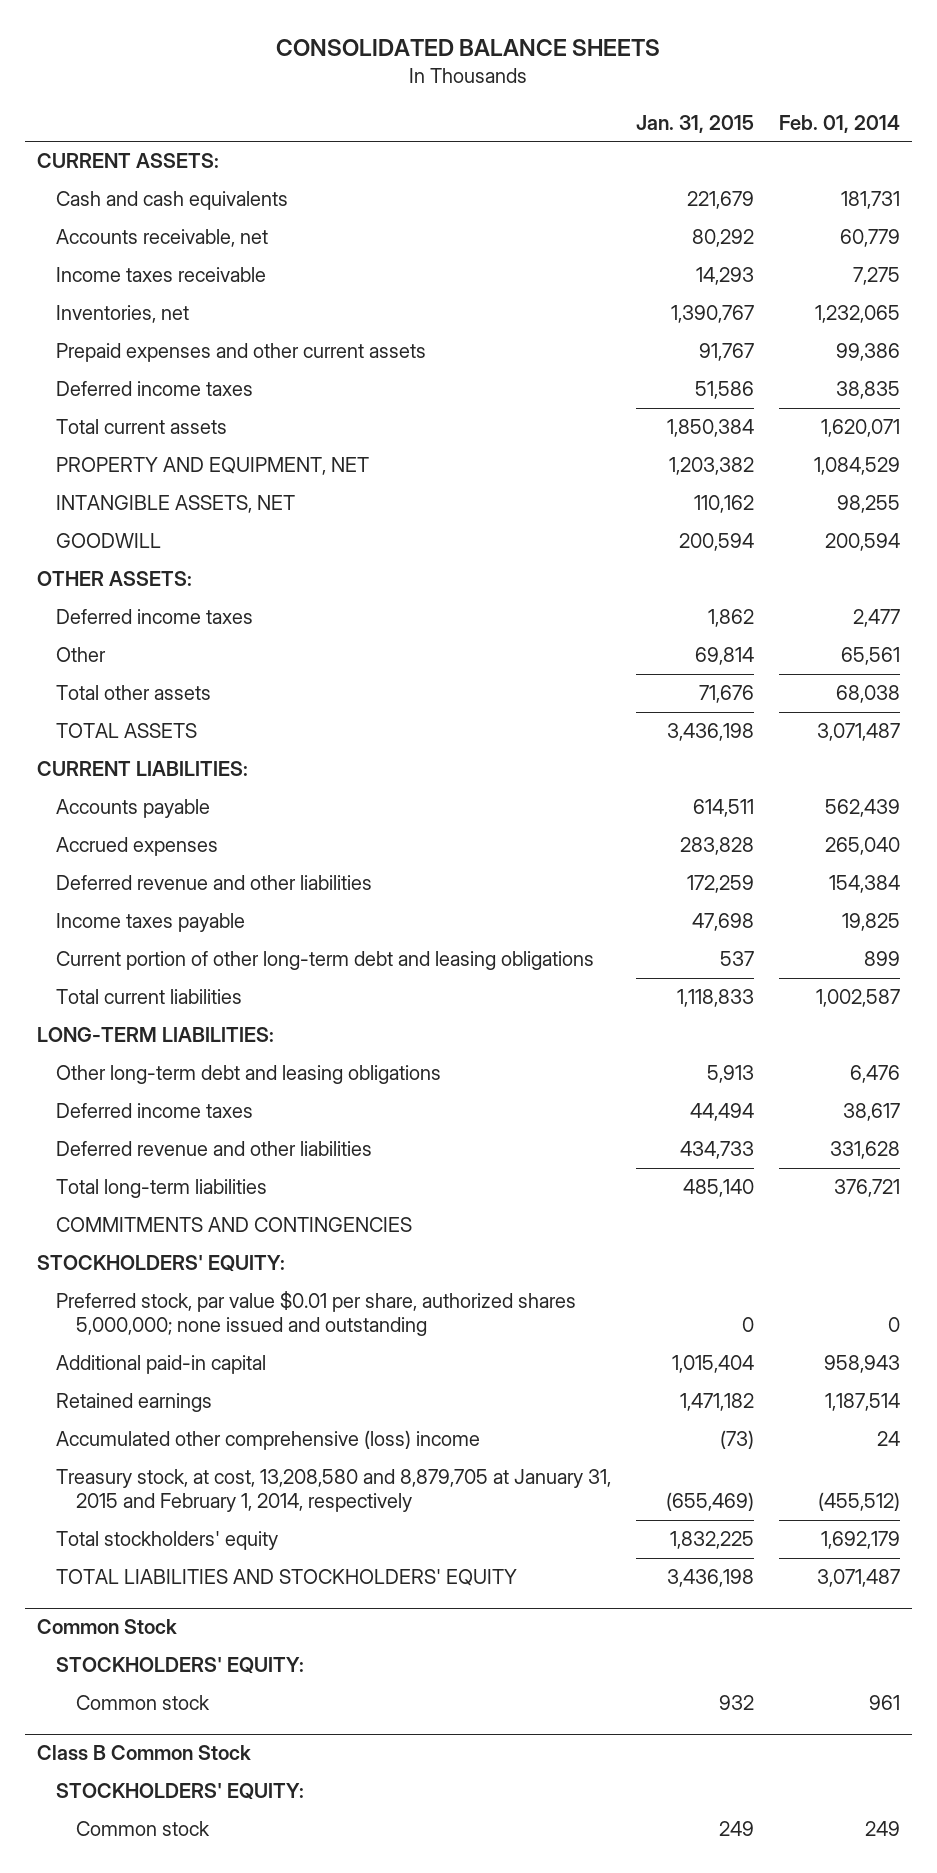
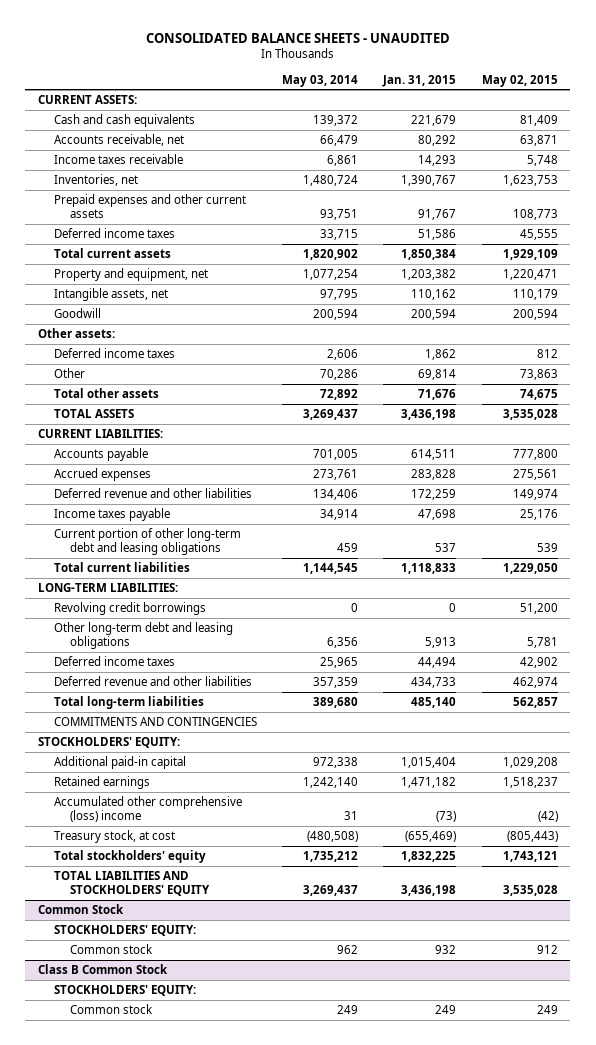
[276,39,661,57] CONSOLIDATED BALANCE SHEETS -> [145,32,450,43] CONSOLIDATED BALANCE SHEETS - UNAUDITED
[778,114,900,133] Feb. 01, 2014 -> none
none -> [282,74,359,87] May 03, 2014
none -> [481,74,558,87] May 02, 2015
[56,457,370,476] PROPERTY AND EQUIPMENT, NET -> [53,267,208,281] Property and equipment, net
[56,495,296,514] INTANGIBLE ASSETS, NET -> [53,287,168,301] Intangible assets, net
[56,533,162,549] GOODWILL -> [53,307,101,318] Goodwill
[37,571,193,587] OTHER ASSETS: -> [38,327,116,338] Other assets:
none -> [53,601,206,615] Revolving credit borrowings
[56,1291,577,1337] Preferred stock, par value $0.01 per share, authorized shares 5,000,000; none issued and outstanding -> none
[56,1469,612,1513] Treasury stock, at cost, 13,208,580 and 8,879,705 at January 31, 2015 and February 1, 2014, respectively -> [53,829,175,843] Treasury stock, at cost

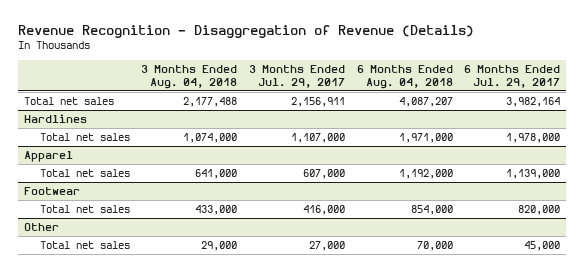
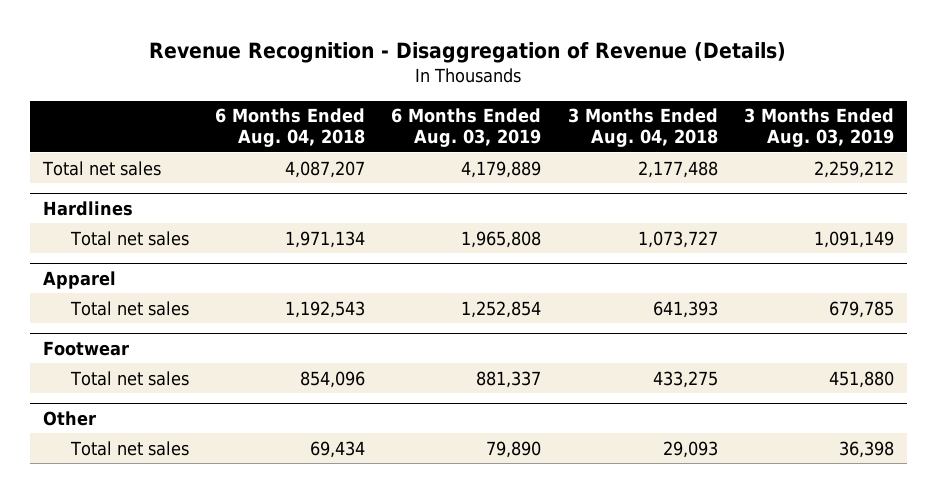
[248,64,345,88] 3 Months Ended Jul. 29, 2017 -> none
[464,64,561,88] 6 Months Ended Jul. 29, 2017 -> none
none -> [391,108,542,148] 6 Months Ended Aug. 03, 2019
none -> [743,108,894,148] 3 Months Ended Aug. 03, 2019
[183,132,238,143] 1,074,000 -> [637,230,718,248] 1,073,727
[398,132,453,143] 1,971,000 -> [285,230,366,248] 1,971,134
[195,168,238,179] 641,000 -> [652,300,718,318] 641,393
[398,168,453,179] 1,192,000 -> [285,300,366,318] 1,192,543
[195,204,238,215] 433,000 -> [652,370,718,388] 433,275
[410,204,453,215] 854,000 -> [300,370,366,388] 854,096
[201,240,238,251] 29,000 -> [662,440,718,458] 29,093
[416,240,453,251] 70,000 -> [310,440,366,458] 69,434

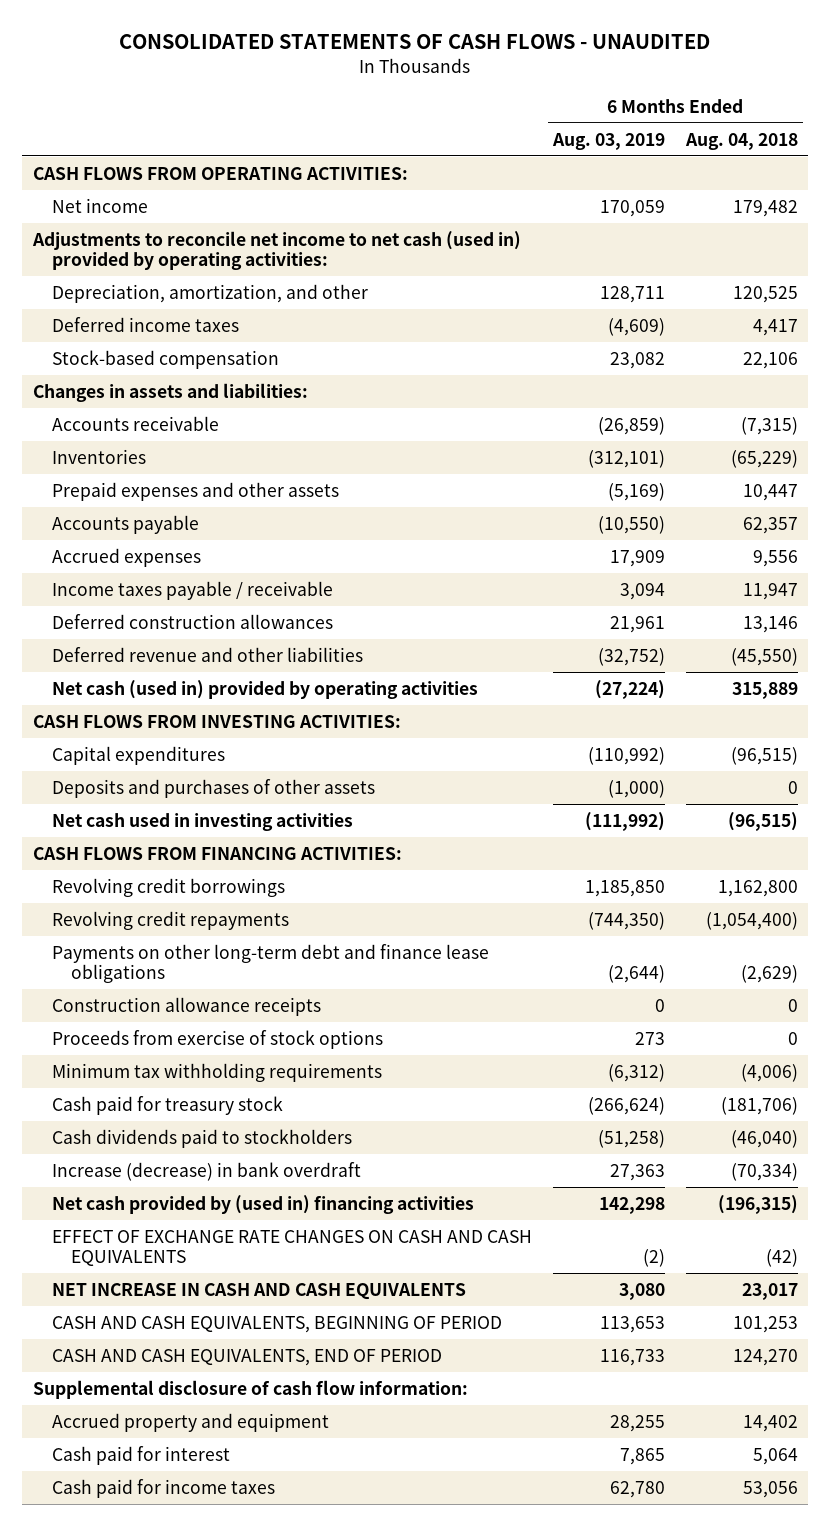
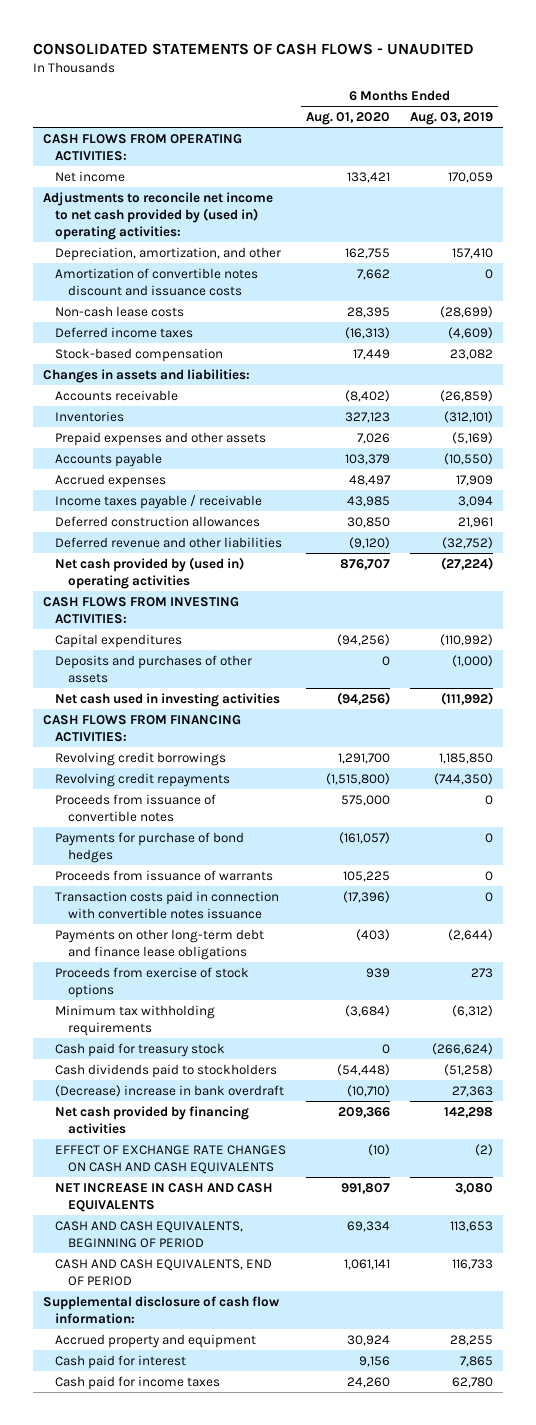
[684,132,798,150] Aug. 04, 2018 -> none
none -> [306,111,391,125] Aug. 01, 2020
[31,230,521,270] Adjustments to reconcile net income to net cash (used in) provided by operating activities: -> [42,191,273,240] Adjustments to reconcile net income to net cash provided by (used in) operating activities:
[599,285,665,303] 128,711 -> [451,247,493,259] 157,410
none -> [55,267,259,296] Amortization of convertible notes discount and issuance costs
none -> [55,305,185,317] Non-cash lease costs
[52,679,479,699] Net cash (used in) provided by operating activities -> [55,556,245,589] Net cash provided by (used in) operating activities
none -> [55,793,217,822] Proceeds from issuance of convertible notes
none -> [55,831,245,863] Payments for purchase of bond hedges
none -> [55,869,274,881] Proceeds from issuance of warrants
none -> [55,890,280,919] Transaction costs paid in connection with convertible notes issuance
[52,996,322,1016] Construction allowance receipts -> none
[52,1161,362,1181] Increase (decrease) in bank overdraft -> [55,1084,285,1097] (Decrease) increase in bank overdraft
[52,1194,475,1214] Net cash provided by (used in) financing activities -> [55,1105,250,1134] Net cash provided by financing activities

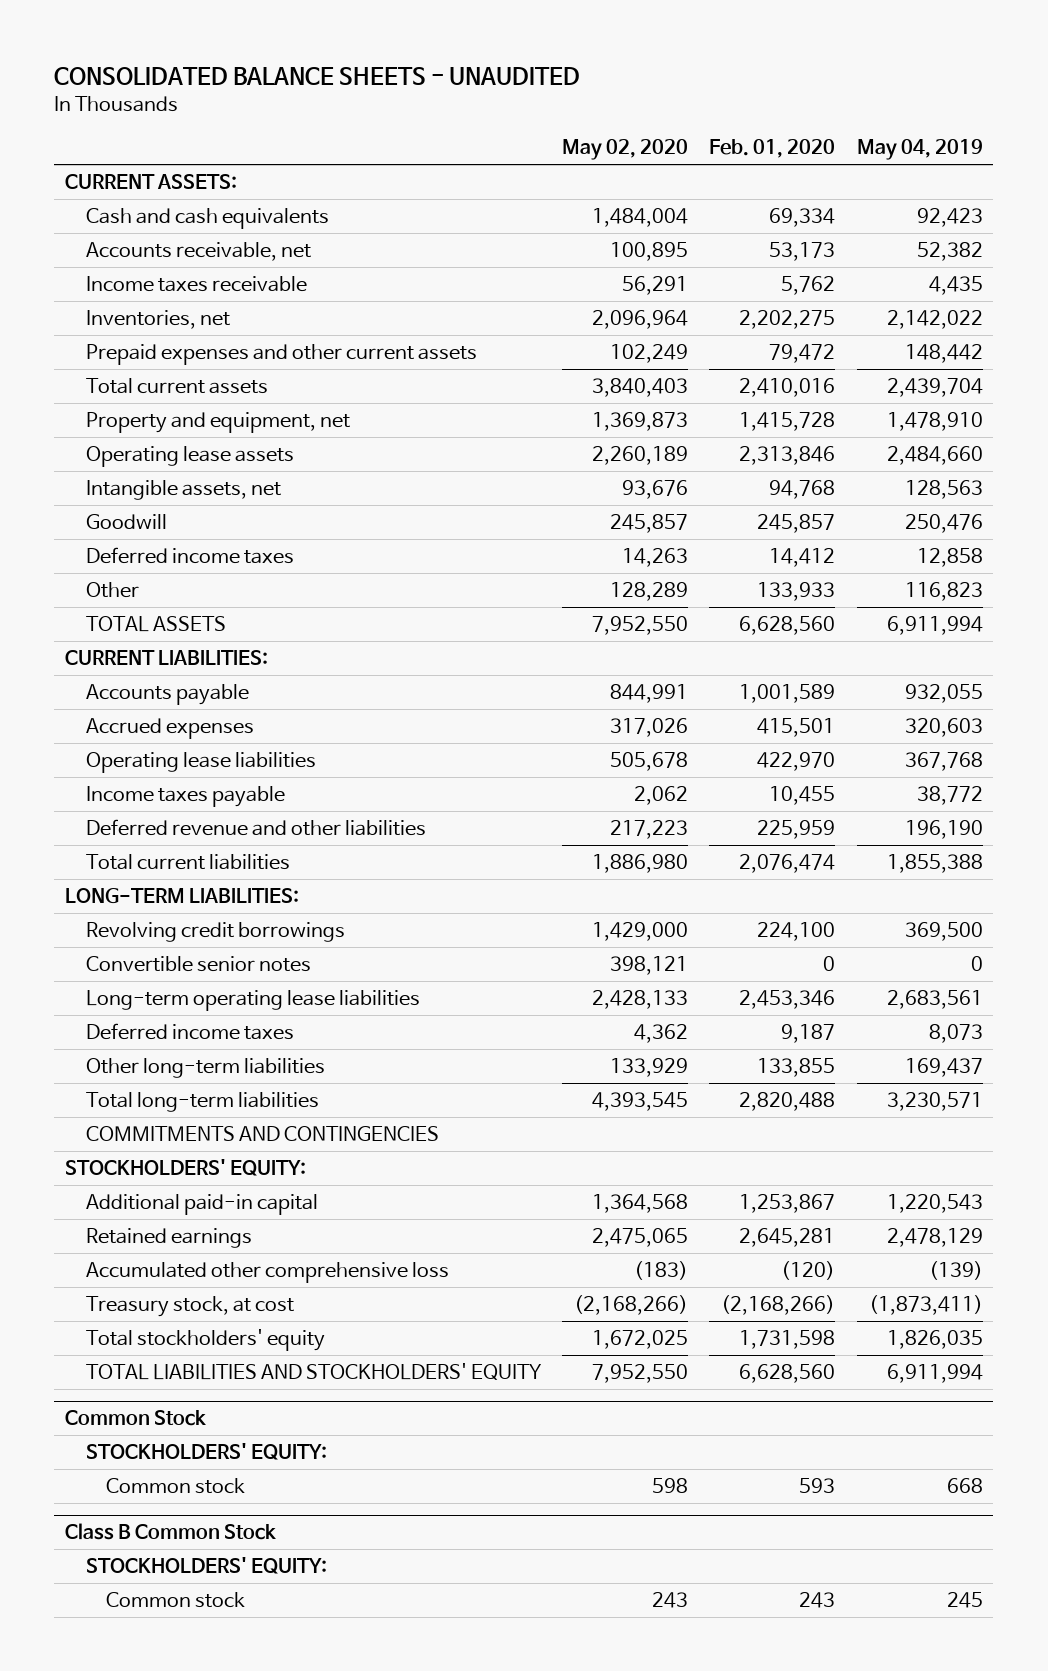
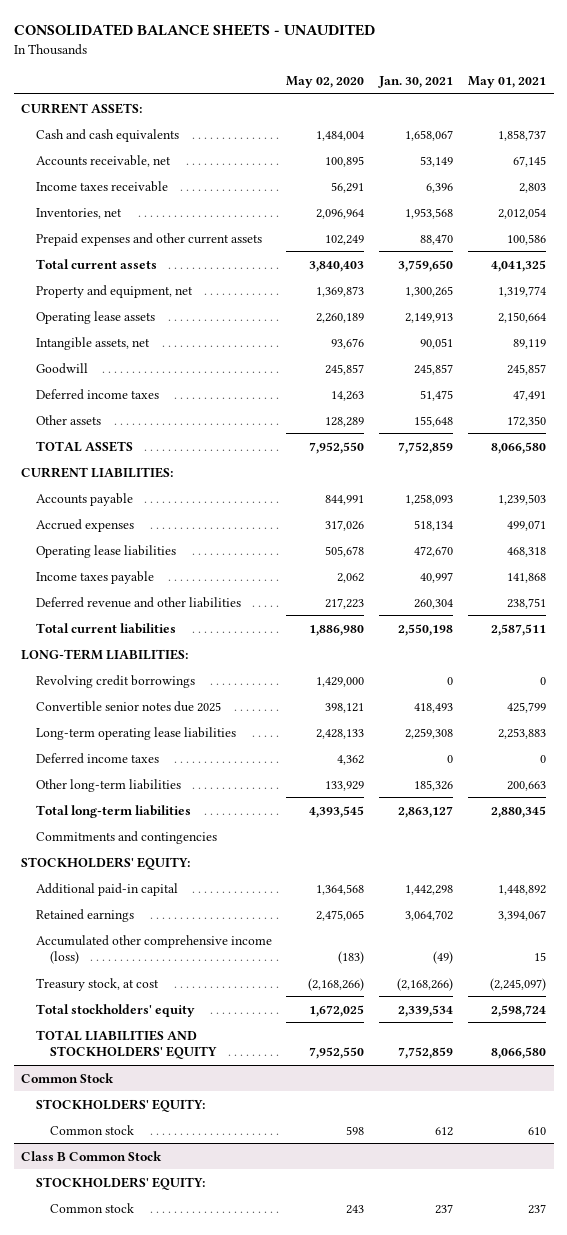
[709,139,836,159] Feb. 01, 2020 -> none
[856,139,983,161] May 04, 2019 -> none
none -> [378,75,454,88] Jan. 30, 2021
none -> [468,75,547,88] May 01, 2021
[85,581,139,598] Other -> [35,414,101,425] Other assets
[85,955,311,972] Convertible senior notes -> [35,700,221,712] Convertible senior notes due 2025
[85,1125,439,1141] COMMITMENTS AND CONTINGENCIES -> [35,830,217,844] Commitments and contingencies
[85,1261,449,1283] Accumulated other comprehensive loss -> [35,934,272,964] Accumulated other comprehensive income (loss)

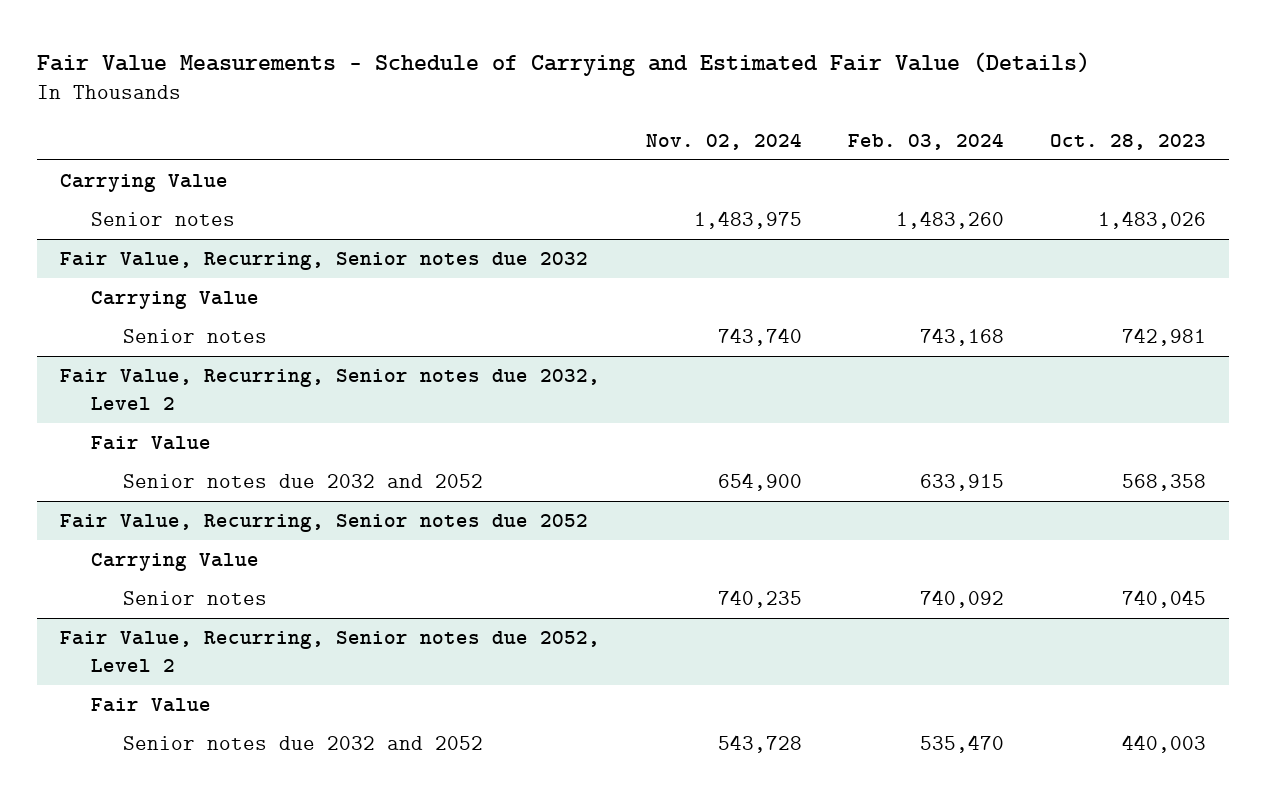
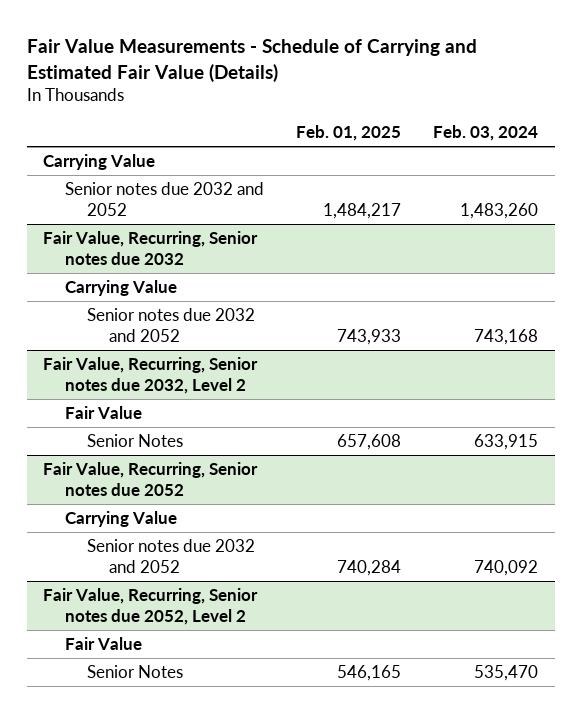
[646,132,803,150] Nov. 02, 2024 -> none
[1050,133,1207,150] Oct. 28, 2023 -> none
none -> [296,125,402,142] Feb. 01, 2025
[91,212,236,227] Senior notes -> [65,182,265,216] Senior notes due 2032 and 2052
[122,329,267,344] Senior notes -> [87,308,256,342] Senior notes due 2032 and 2052
[122,474,483,489] Senior notes due 2032 and 2052 -> [87,434,184,448] Senior Notes
[122,591,267,606] Senior notes -> [87,539,256,573] Senior notes due 2032 and 2052
[122,736,483,751] Senior notes due 2032 and 2052 -> [87,665,184,679] Senior Notes

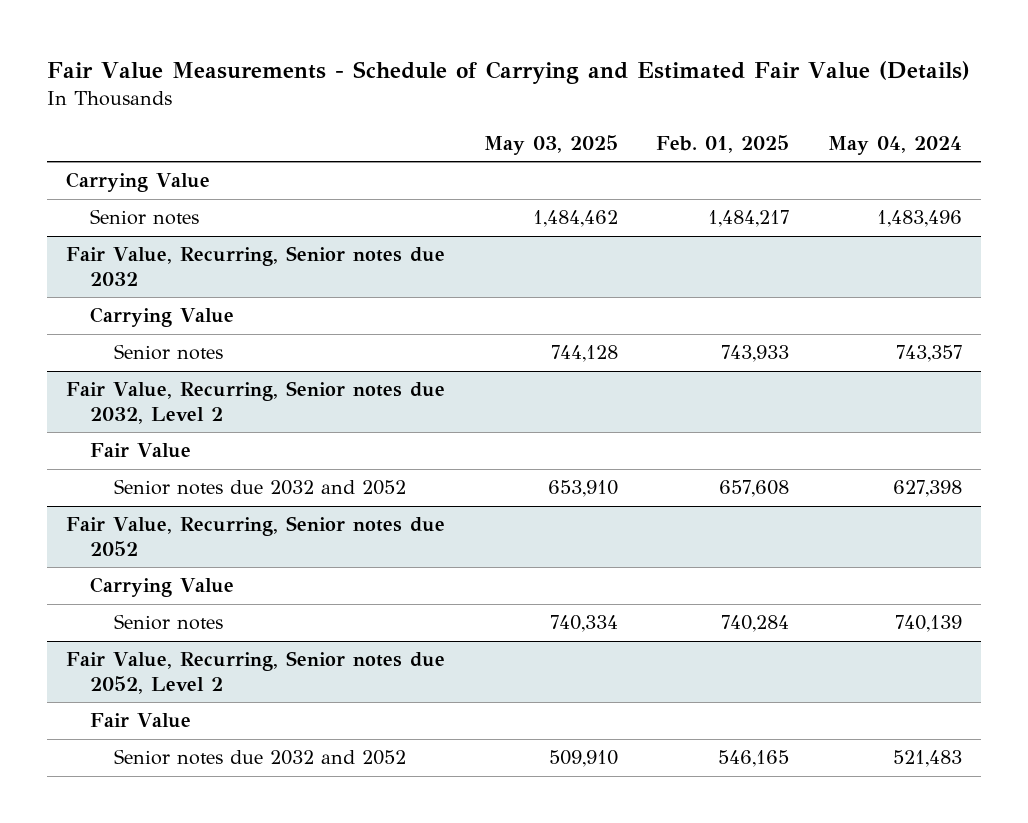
[433,125,539,142] Feb. 03, 2024 -> none
none -> [483,134,618,155] May 03, 2025
none -> [827,135,962,155] May 04, 2024
[65,182,265,216] Senior notes due 2032 and 2052 -> [90,209,200,226] Senior notes
[87,308,256,342] Senior notes due 2032 and 2052 -> [114,344,224,361] Senior notes
[87,434,184,448] Senior Notes -> [114,479,407,496] Senior notes due 2032 and 2052
[87,539,256,573] Senior notes due 2032 and 2052 -> [114,614,224,631] Senior notes
[87,665,184,679] Senior Notes -> [114,749,407,766] Senior notes due 2032 and 2052

